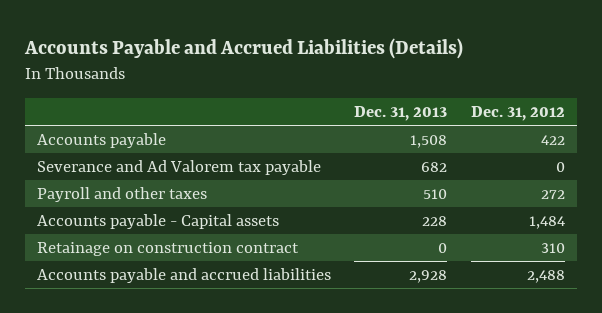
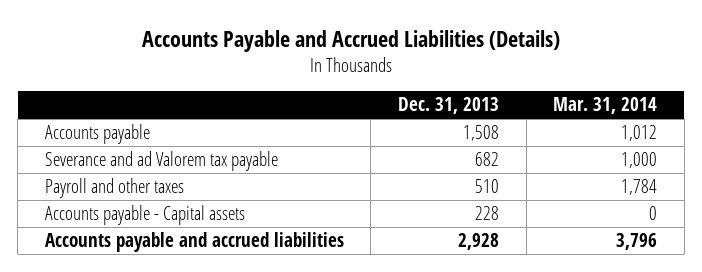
[471,105,566,121] Dec. 31, 2012 -> none
none -> [553,97,658,115] Mar. 31, 2014
[36,159,321,175] Severance and Ad Valorem tax payable -> [44,151,278,172] Severance and ad Valorem tax payable
[36,241,299,256] Retainage on construction contract -> none

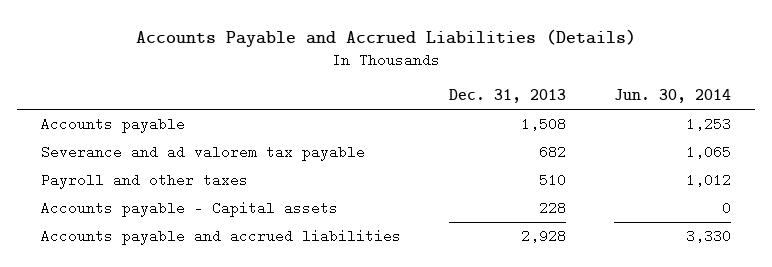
[553,97,658,115] Mar. 31, 2014 -> none
none -> [614,89,732,104] Jun. 30, 2014
[44,151,278,172] Severance and ad Valorem tax payable -> [41,145,366,162] Severance and ad valorem tax payable

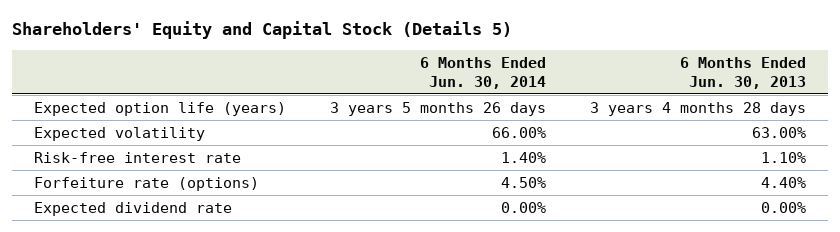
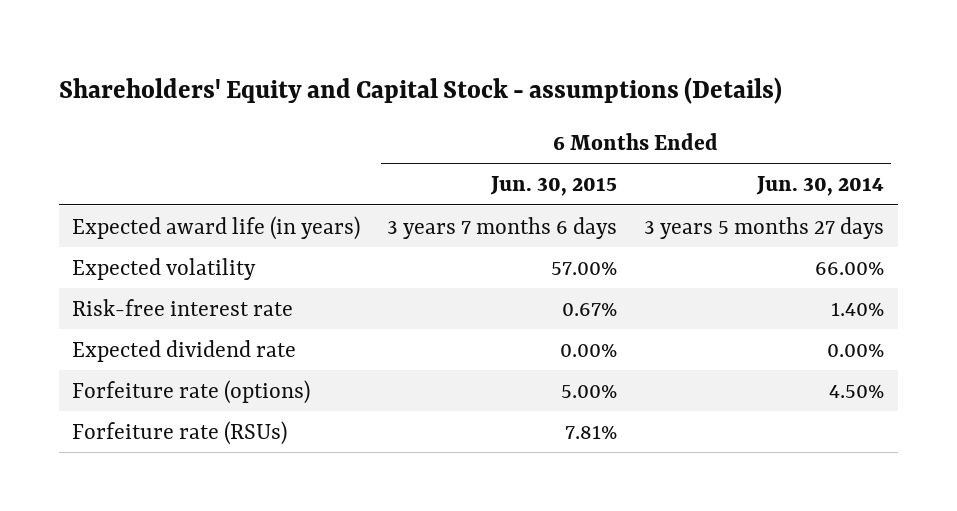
[11,21,512,40] Shareholders' Equity and Capital Stock (Details 5) -> [58,76,782,104] Shareholders' Equity and Capital Stock - assumptions (Details)
[679,56,806,89] 6 Months Ended Jun. 30, 2013 -> none
none -> [490,176,618,197] Jun. 30, 2015
[33,101,286,116] Expected option life (years) -> [72,215,361,240] Expected award life (in years)
[329,101,546,116] 3 years 5 months 26 days -> [644,216,885,239] 3 years 5 months 27 days
[33,176,259,191] Forfeiture rate (options) -> [72,379,311,404] Forfeiture rate (options)
none -> [72,420,288,445] Forfeiture rate (RSUs)

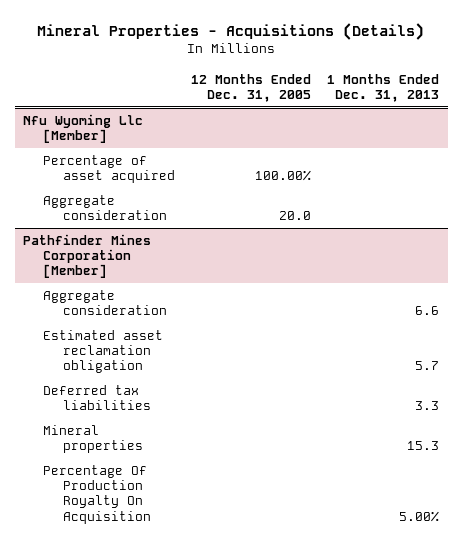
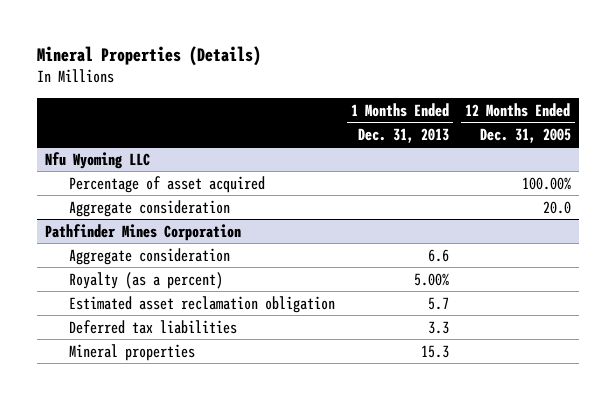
[37,22,425,40] Mineral Properties - Acquisitions (Details) -> [36,46,261,67] Mineral Properties (Details)
[23,114,144,144] Nfu Wyoming Llc [Member] -> [44,151,150,169] Nfu Wyoming LLC
[23,234,152,279] Pathfinder Mines Corporation [Member] -> [44,223,241,241] Pathfinder Mines Corporation
none -> [69,271,224,289] Royalty (as a percent)
[43,465,151,524] Percentage Of Production Royalty On Acquisition -> none

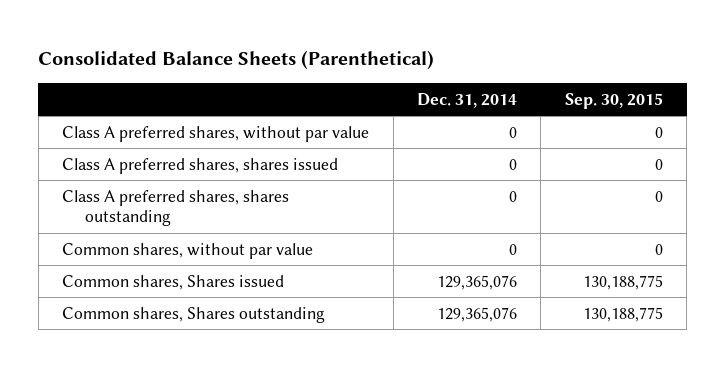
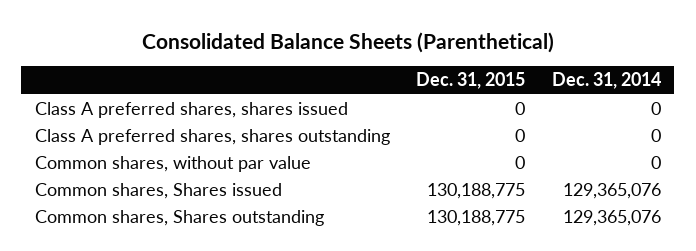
[564,92,663,109] Sep. 30, 2015 -> none
none -> [416,72,526,90] Dec. 31, 2015
[62,125,370,142] Class A preferred shares, without par value -> none

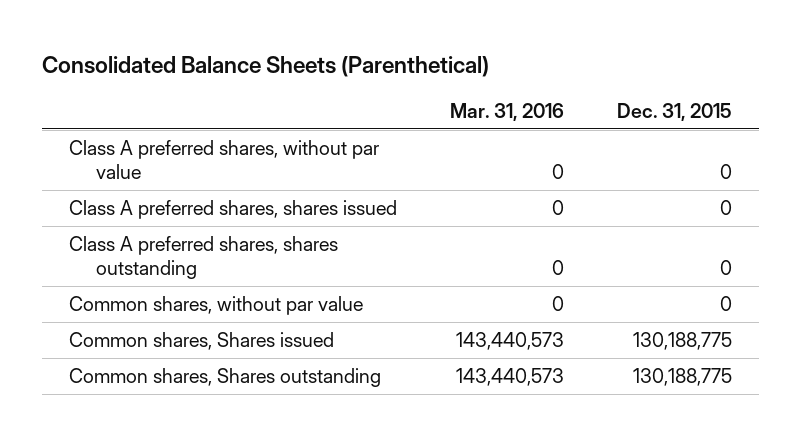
[551,72,661,90] Dec. 31, 2014 -> none
none -> [450,102,565,121] Mar. 31, 2016
none -> [68,140,379,179] Class A preferred shares, without par value

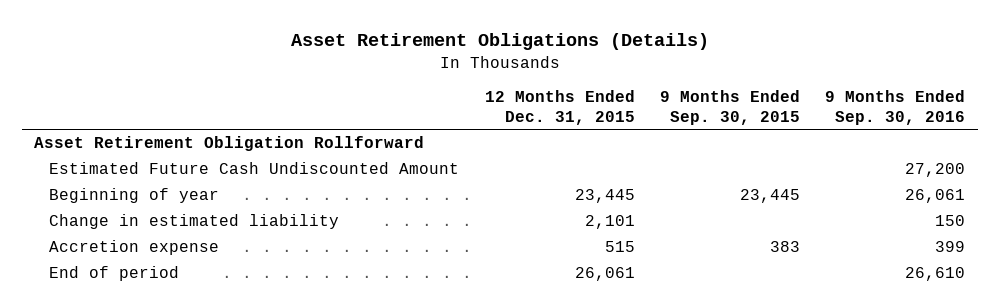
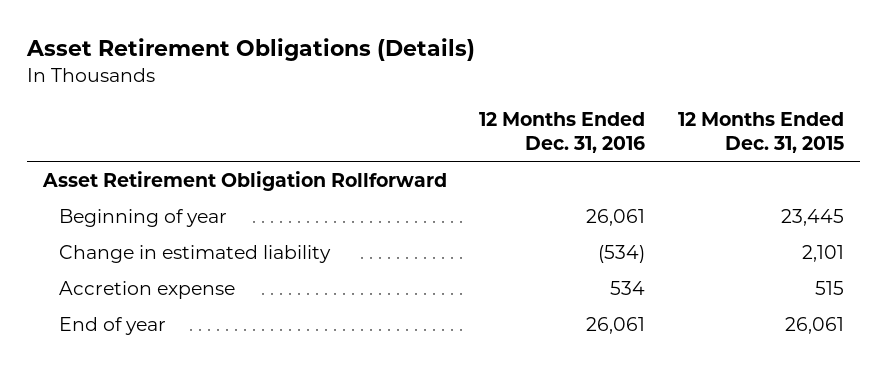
[659,89,800,125] 9 Months Ended Sep. 30, 2015 -> none
[824,89,965,125] 9 Months Ended Sep. 30, 2016 -> none
none -> [479,111,646,154] 12 Months Ended Dec. 31, 2016
[49,162,460,175] Estimated Future Cash Undiscounted Amount -> none
[49,266,180,282] End of period -> [59,316,167,335] End of year

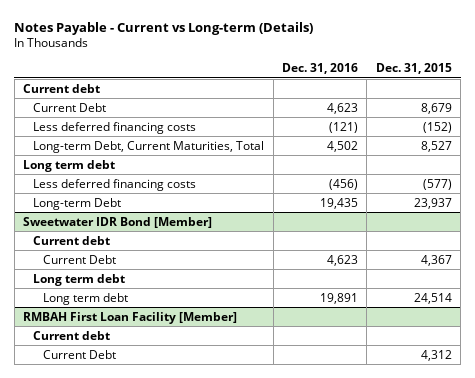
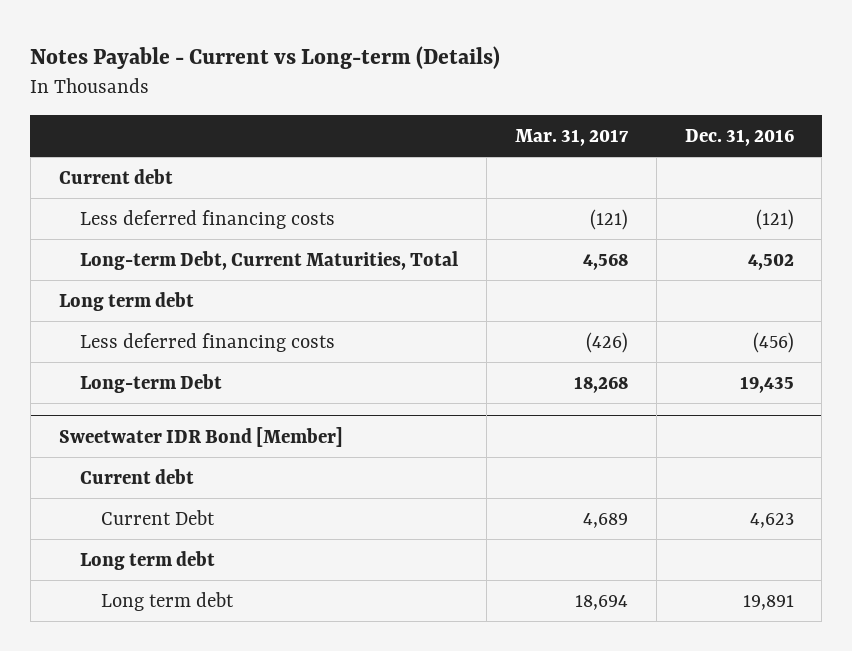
[375,63,452,75] Dec. 31, 2015 -> none
none -> [514,128,629,146] Mar. 31, 2017
[33,102,107,112] Current Debt -> none
[23,311,238,324] RMBAH First Loan Facility [Member] -> none
[33,330,111,340] Current debt -> none
[43,349,117,359] Current Debt -> none

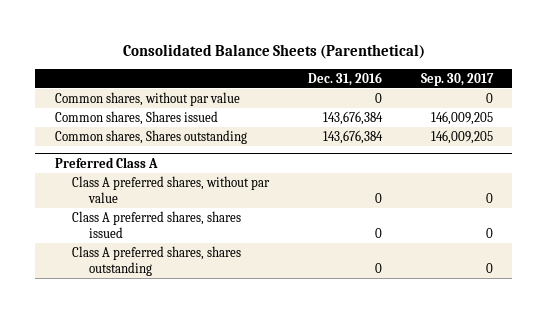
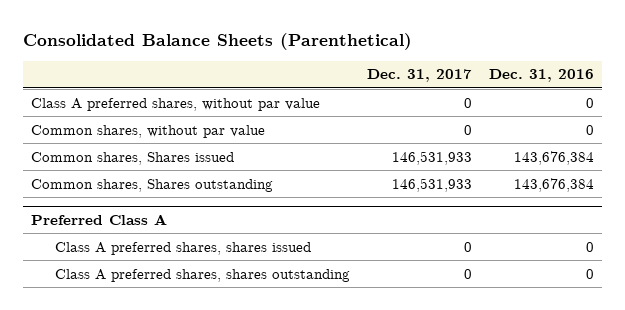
[420,72,494,86] Sep. 30, 2017 -> none
none -> [366,69,472,83] Dec. 31, 2017
none -> [31,97,321,111] Class A preferred shares, without par value
[71,176,270,203] Class A preferred shares, without par value -> none

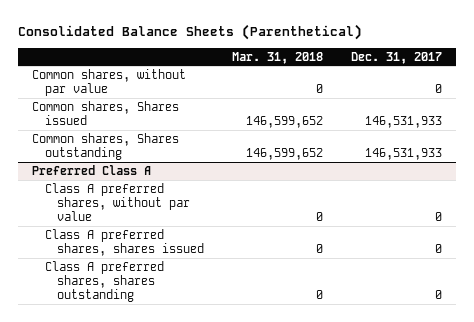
[488,69,594,83] Dec. 31, 2016 -> none
none -> [231,51,323,64] Mar. 31, 2018
[31,97,321,111] Class A preferred shares, without par value -> none
none -> [44,182,190,222] Class A preferred shares, without par value

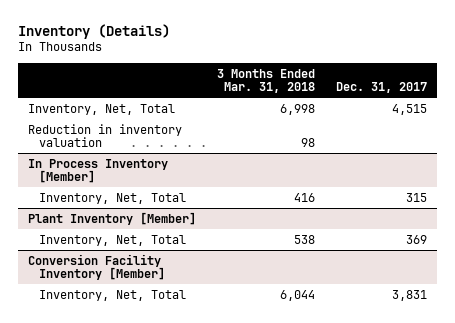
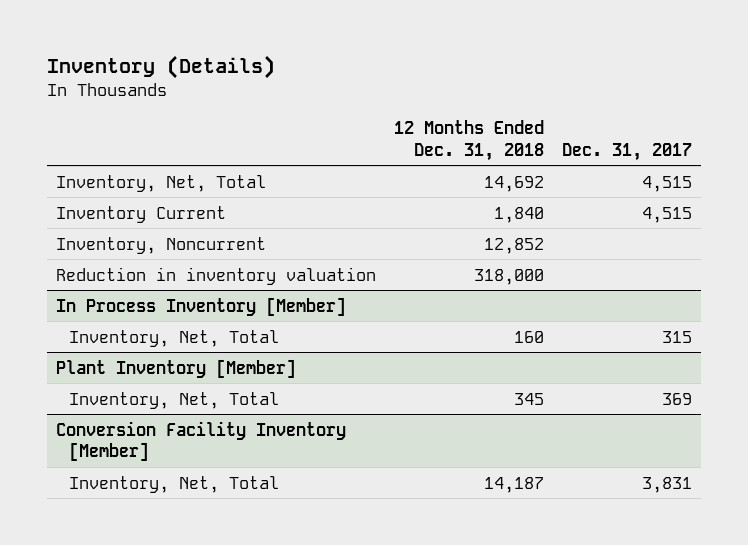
[217,68,316,94] 3 Months Ended Mar. 31, 2018 -> none
none -> [393,119,544,161] 12 Months Ended Dec. 31, 2018
none -> [55,205,226,223] Inventory Current
none -> [55,236,266,254] Inventory, Noncurrent

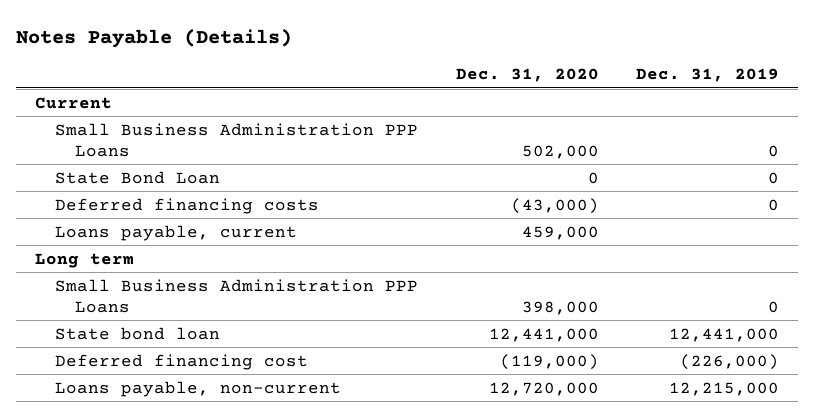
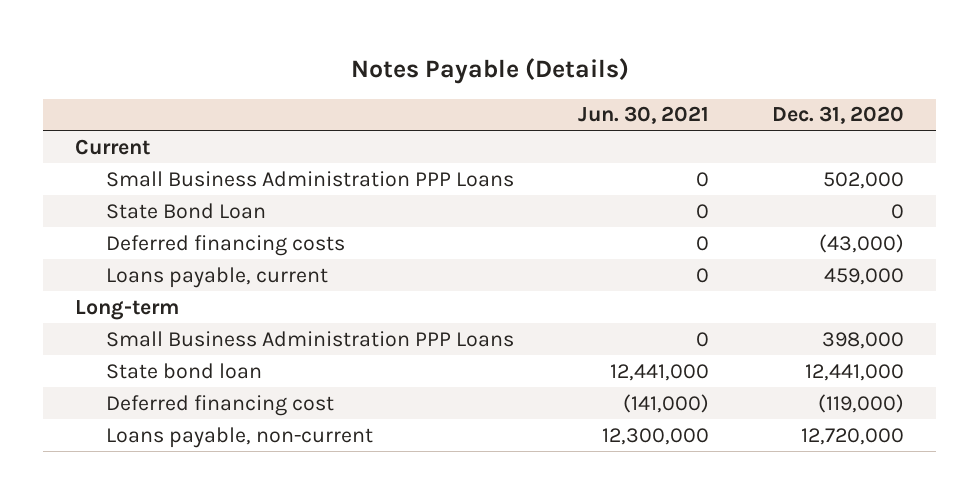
[636,68,780,83] Dec. 31, 2019 -> none
none -> [577,106,709,125] Jun. 30, 2021
[34,252,134,268] Long term -> [75,299,180,320] Long-term

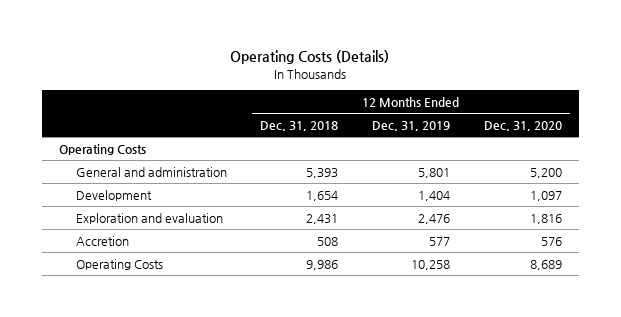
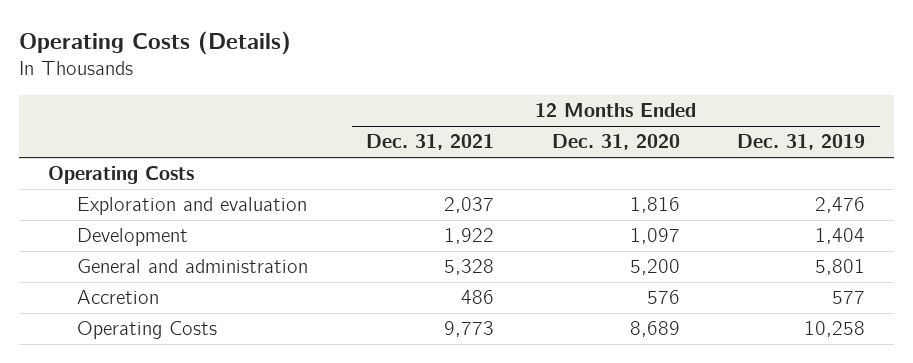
[260,121,339,132] Dec. 31, 2018 -> none
none -> [366,134,495,151] Dec. 31, 2021
[75,189,152,201] Development -> [77,228,189,247] Development
[75,166,227,177] General and administration -> [77,259,309,274] General and administration

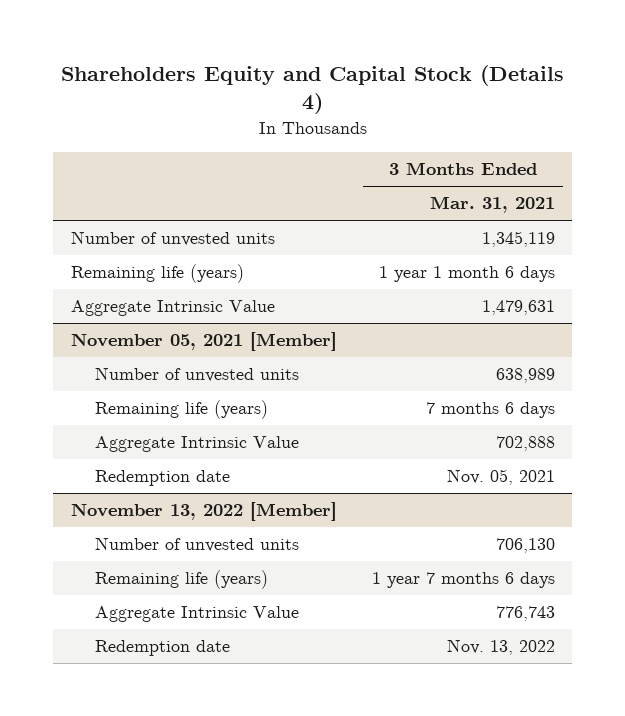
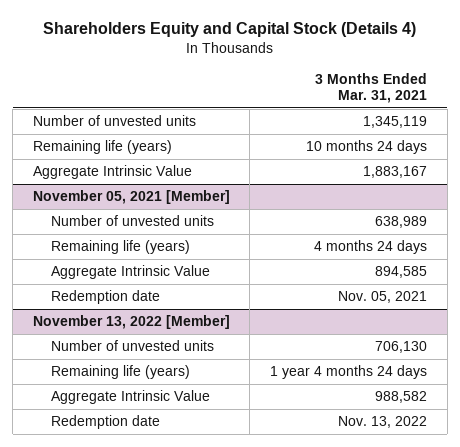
[378,266,555,283] 1 year 1 month 6 days -> [305,140,427,155] 10 months 24 days
[481,300,555,316] 1,479,631 -> [362,166,427,179] 1,883,167
[425,402,555,419] 7 months 6 days -> [313,240,427,255] 4 months 24 days
[495,436,555,452] 702,888 -> [374,266,427,279] 894,585
[371,572,555,589] 1 year 7 months 6 days -> [269,365,427,380] 1 year 4 months 24 days
[495,606,555,622] 776,743 -> [374,391,427,404] 988,582

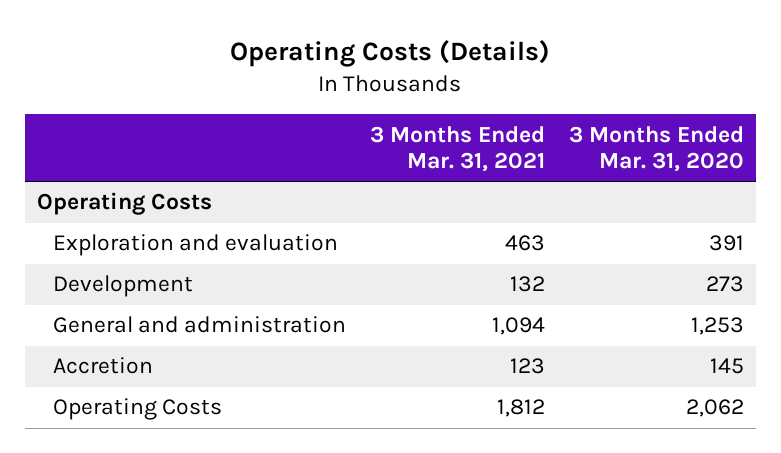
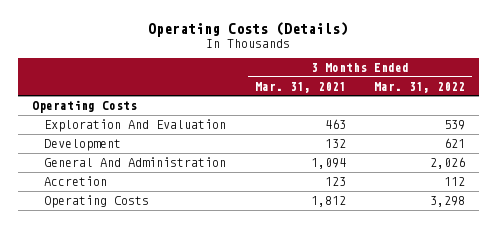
[568,125,744,173] 3 Months Ended Mar. 31, 2020 -> none
none -> [373,81,465,93] Mar. 31, 2022
[52,234,338,257] Exploration and evaluation -> [44,119,227,133] Exploration And Evaluation
[52,316,346,334] General and administration -> [44,157,227,168] General And Administration

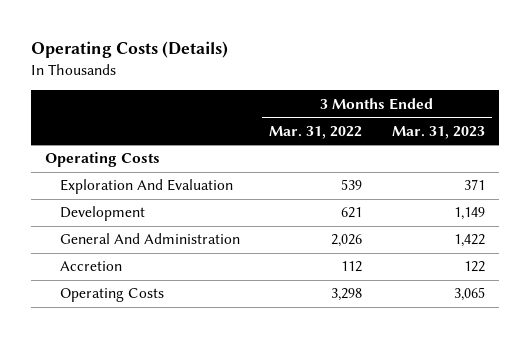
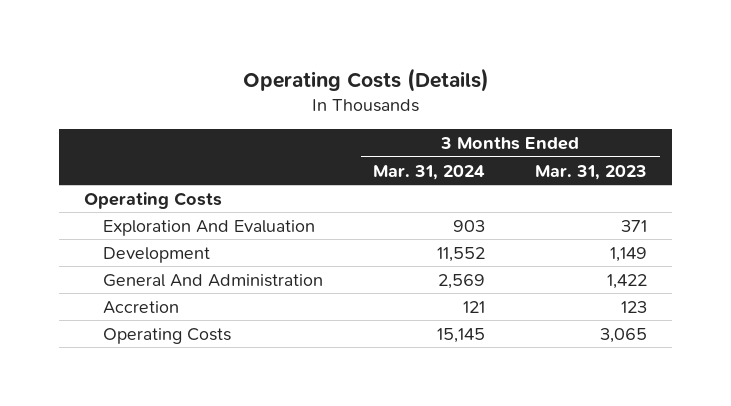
[269,125,363,139] Mar. 31, 2022 -> none
none -> [373,164,486,180] Mar. 31, 2024
[463,261,485,273] 122 -> [621,300,648,313] 123

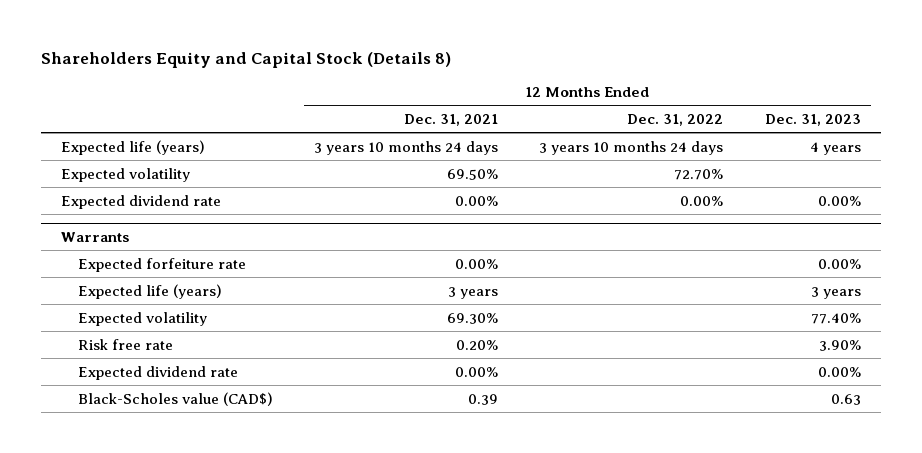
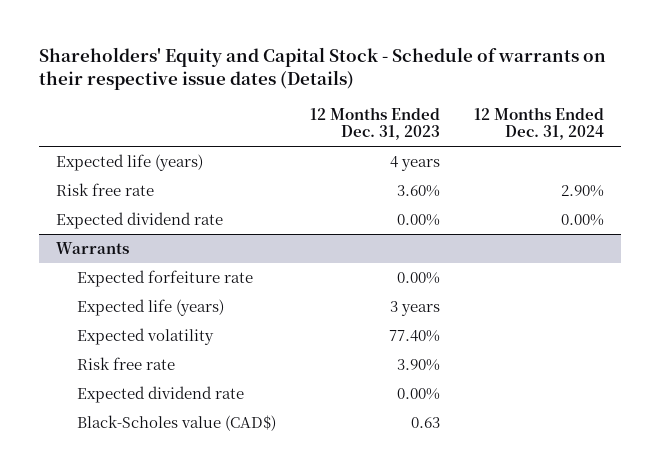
[40,51,451,68] Shareholders Equity and Capital Stock (Details 8) -> [39,47,607,91] Shareholders' Equity and Capital Stock - Schedule of warrants on their respective issue dates (Details)
[404,114,499,127] Dec. 31, 2021 -> none
[627,114,724,127] Dec. 31, 2022 -> none
none -> [474,106,605,141] 12 Months Ended Dec. 31, 2024
[61,167,191,182] Expected volatility -> none
none -> [56,182,155,196] Risk free rate

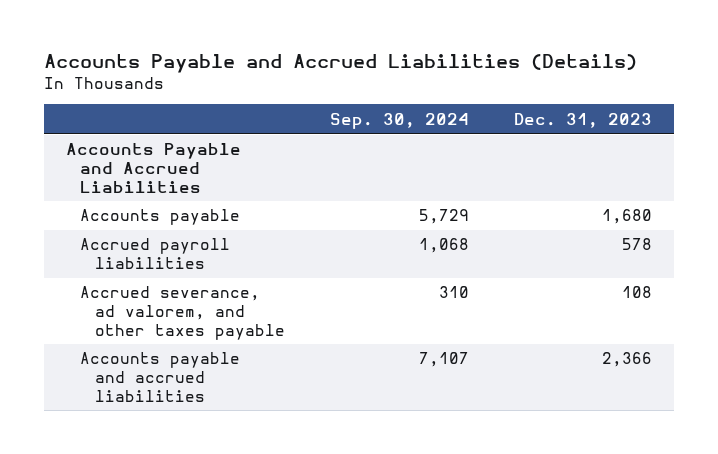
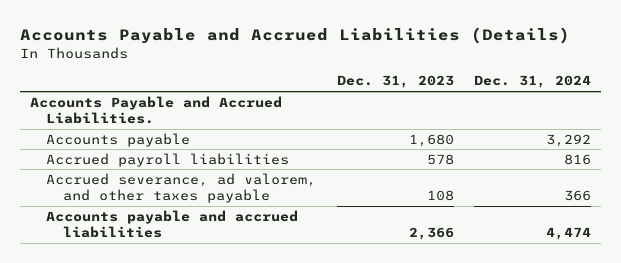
[329,112,469,129] Sep. 30, 2024 -> none
none -> [473,75,591,89] Dec. 31, 2024
[66,143,242,193] Accounts Payable and Accrued Liabilities -> [29,95,282,125] Accounts Payable and Accrued Liabilities.

